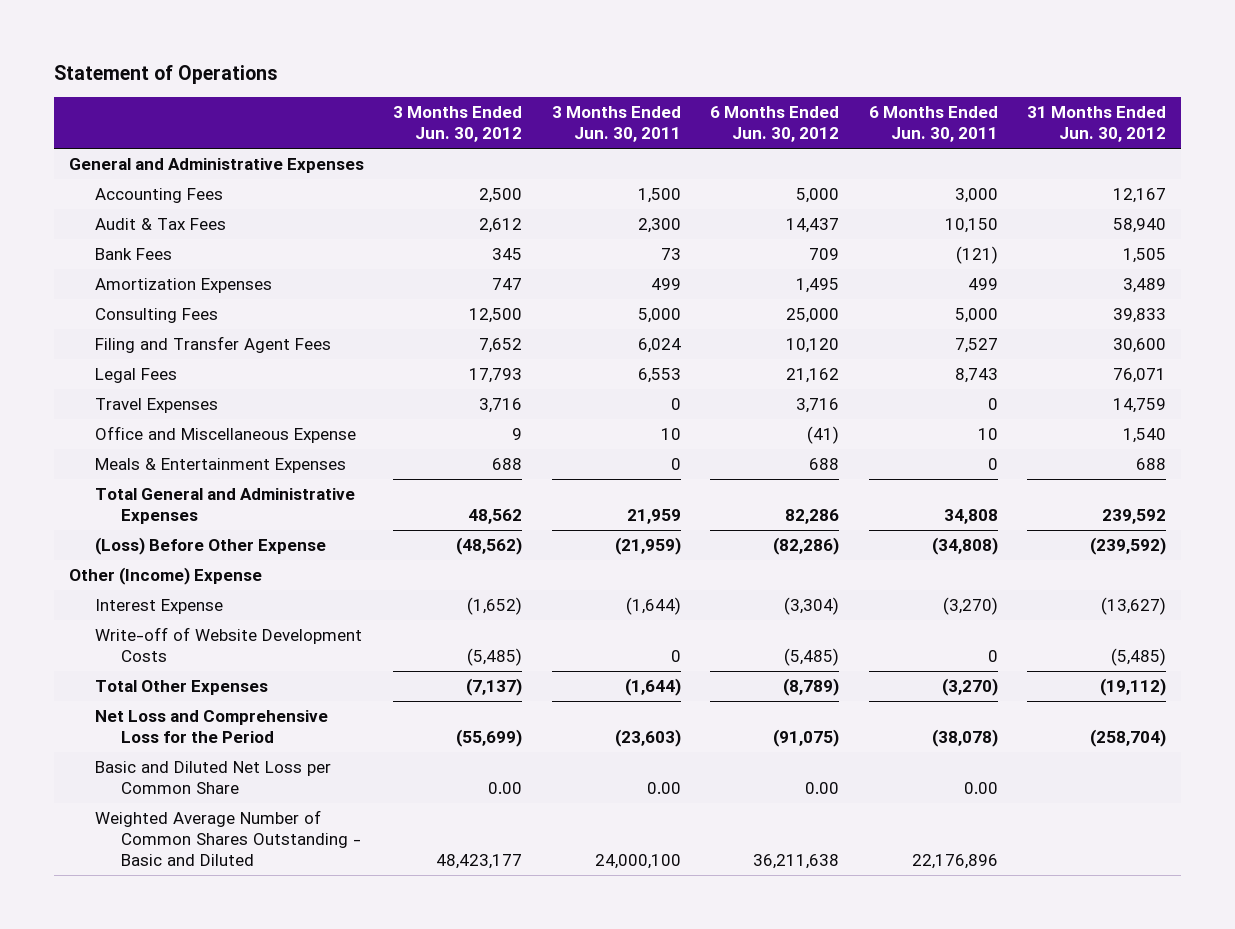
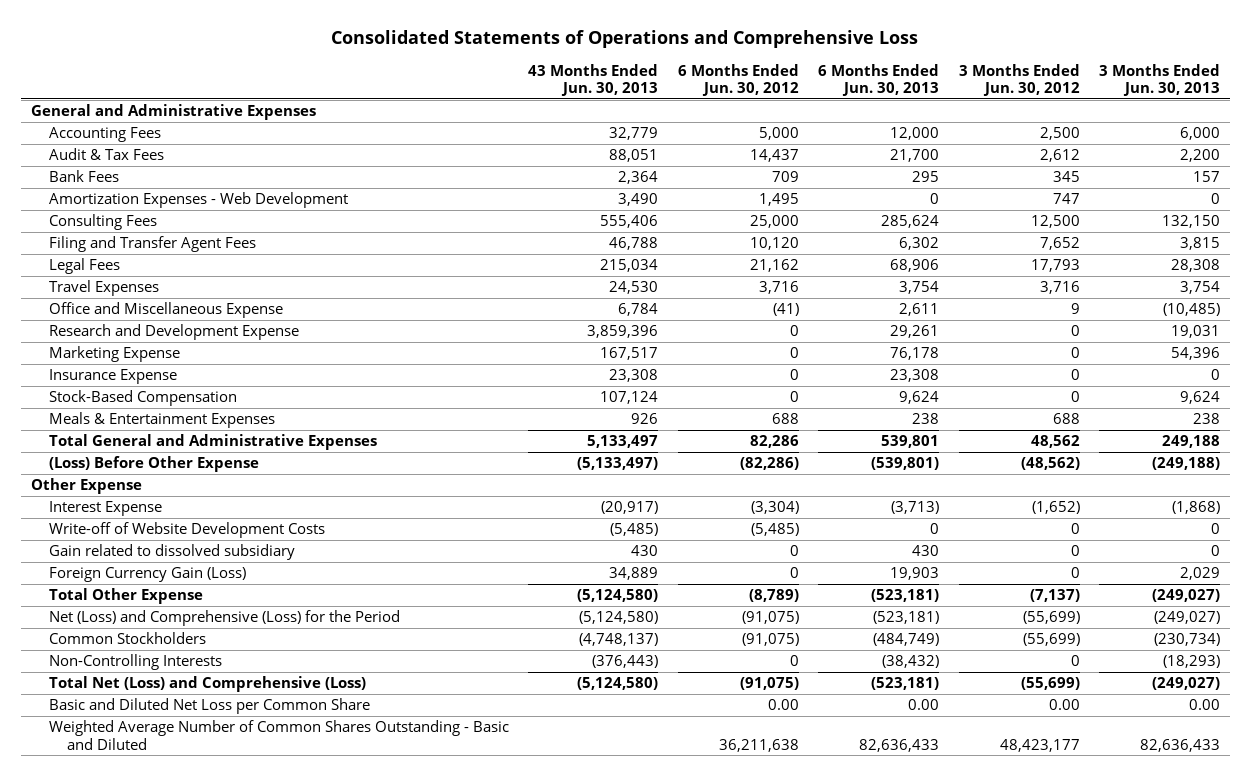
[53,65,277,85] Statement of Operations -> [331,30,919,49] Consolidated Statements of Operations and Comprehensive Loss
[551,106,681,142] 3 Months Ended Jun. 30, 2011 -> none
[868,106,998,142] 6 Months Ended Jun. 30, 2011 -> none
[1026,106,1166,142] 31 Months Ended Jun. 30, 2012 -> none
none -> [528,63,659,97] 43 Months Ended Jun. 30, 2013
none -> [818,63,940,97] 6 Months Ended Jun. 30, 2013
none -> [1099,63,1221,97] 3 Months Ended Jun. 30, 2013
[94,278,272,294] Amortization Expenses -> [48,192,348,209] Amortization Expenses - Web Development
none -> [48,324,299,341] Research and Development Expense
none -> [48,346,180,363] Marketing Expense
none -> [48,369,177,385] Insurance Expense
none -> [48,390,237,407] Stock-Based Compensation
[68,567,262,586] Other (Income) Expense -> [30,478,142,495] Other Expense
[467,647,523,666] (5,485) -> [1070,523,1080,535] 0
none -> [48,544,295,561] Gain related to dissolved subsidiary
none -> [48,567,246,583] Foreign Currency Gain (Loss)
[94,680,268,696] Total Other Expenses -> [48,588,203,605] Total Other Expense
none -> [48,610,400,627] Net (Loss) and Comprehensive (Loss) for the Period
[94,710,328,743] Net Loss and Comprehensive Loss for the Period -> [48,632,206,645] Common Stockholders
none -> [48,654,222,671] Non-Controlling Interests
none -> [48,676,366,693] Total Net (Loss) and Comprehensive (Loss)

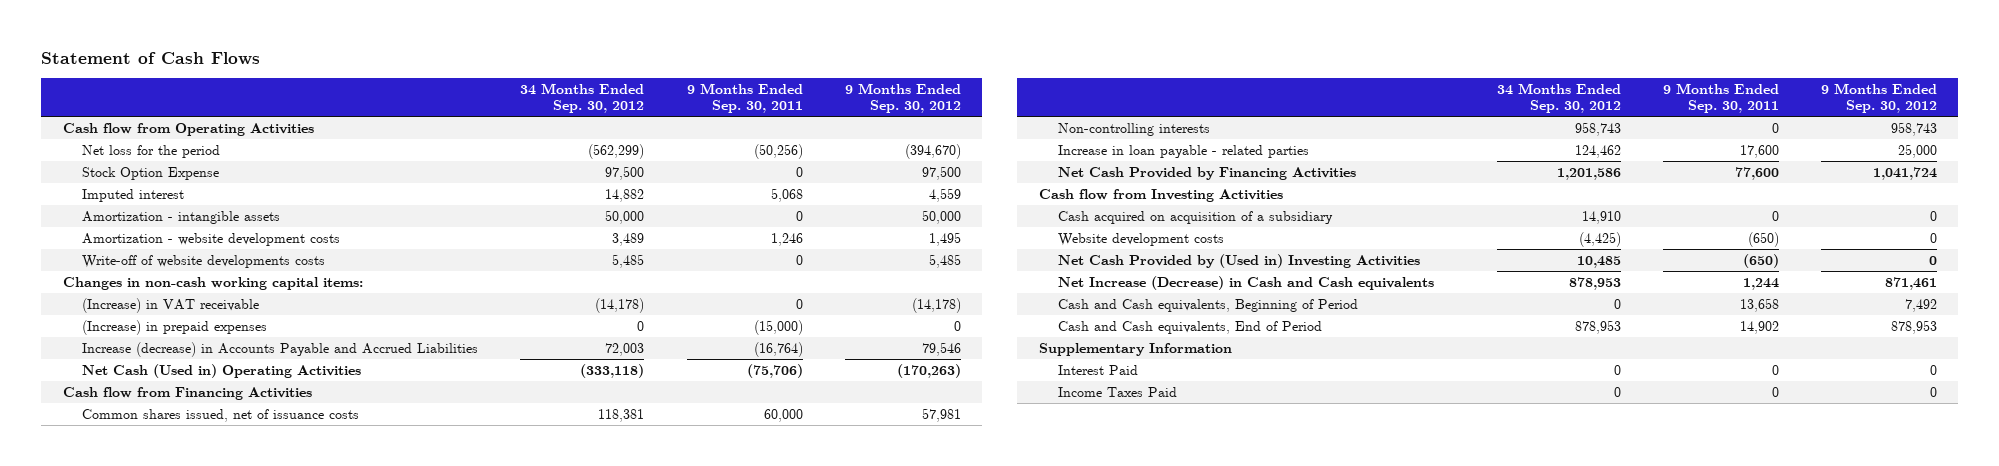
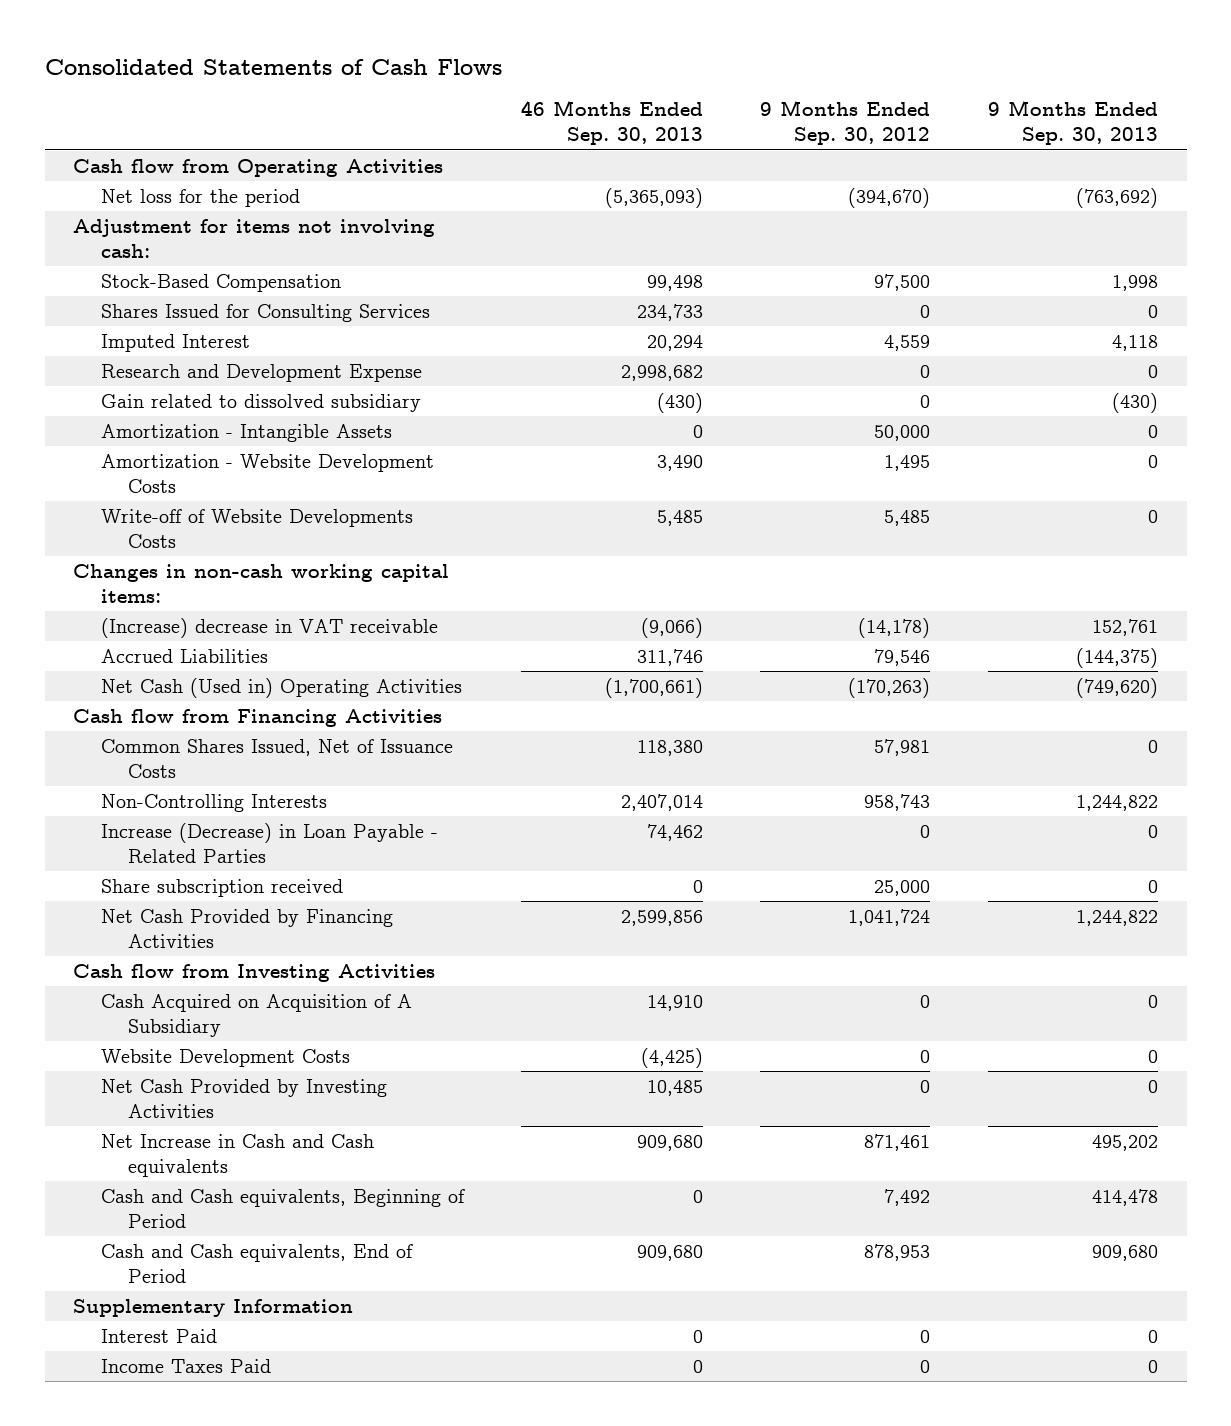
[41,51,261,65] Statement of Cash Flows -> [44,58,502,75] Consolidated Statements of Cash Flows
[520,82,645,114] 34 Months Ended Sep. 30, 2012 -> none
[686,82,803,114] 9 Months Ended Sep. 30, 2011 -> none
none -> [521,99,704,146] 46 Months Ended Sep. 30, 2013
none -> [987,99,1158,146] 9 Months Ended Sep. 30, 2013
none -> [73,218,436,259] Adjustment for items not involving cash:
[82,166,220,180] Stock Option Expense -> [100,273,341,292] Stock-Based Compensation
none -> [100,303,430,322] Shares Issued for Consulting Services
[82,188,185,202] Imputed interest -> [100,333,250,352] Imputed Interest
none -> [100,363,422,382] Research and Development Expense
none -> [100,393,421,412] Gain related to dissolved subsidiary
[82,210,281,224] Amortization - intangible assets -> [100,423,392,442] Amortization - Intangible Assets
[82,232,341,246] Amortization - website development costs -> [100,453,434,494] Amortization - Website Development Costs
[82,254,326,268] Write-off of website developments costs -> [100,508,413,549] Write-off of Website Developments Costs
[82,319,268,335] (Increase) in prepaid expenses -> none
[82,297,260,313] (Increase) in VAT receivable -> [100,617,438,638] (Increase) decrease in VAT receivable
[82,341,479,357] Increase (decrease) in Accounts Payable and Accrued Liabilities -> [100,648,268,663] Accrued Liabilities
[82,408,360,422] Common shares issued, net of issuance costs -> [100,738,453,779] Common Shares Issued, Net of Issuance Costs
[1058,122,1211,136] Non-controlling interests -> [100,793,327,812] Non-Controlling Interests
[1058,144,1310,158] Increase in loan payable - related parties -> [100,822,438,864] Increase (Decrease) in Loan Payable - Related Parties
[1897,143,1937,158] 25,000 -> [920,824,931,838] 0
none -> [100,878,343,897] Share subscription received
[1058,210,1334,224] Cash acquired on acquisition of a subsidiary -> [100,993,412,1038] Cash Acquired on Acquisition of A Subsidiary
[1058,232,1225,246] Website development costs -> [100,1048,350,1067] Website Development Costs
[1058,253,1421,268] Net Cash Provided by (Used in) Investing Activities -> [100,1078,387,1119] Net Cash Provided by Investing Activities
[1058,275,1435,290] Net Increase (Decrease) in Cash and Cash equivalents -> [100,1133,374,1178] Net Increase in Cash and Cash equivalents

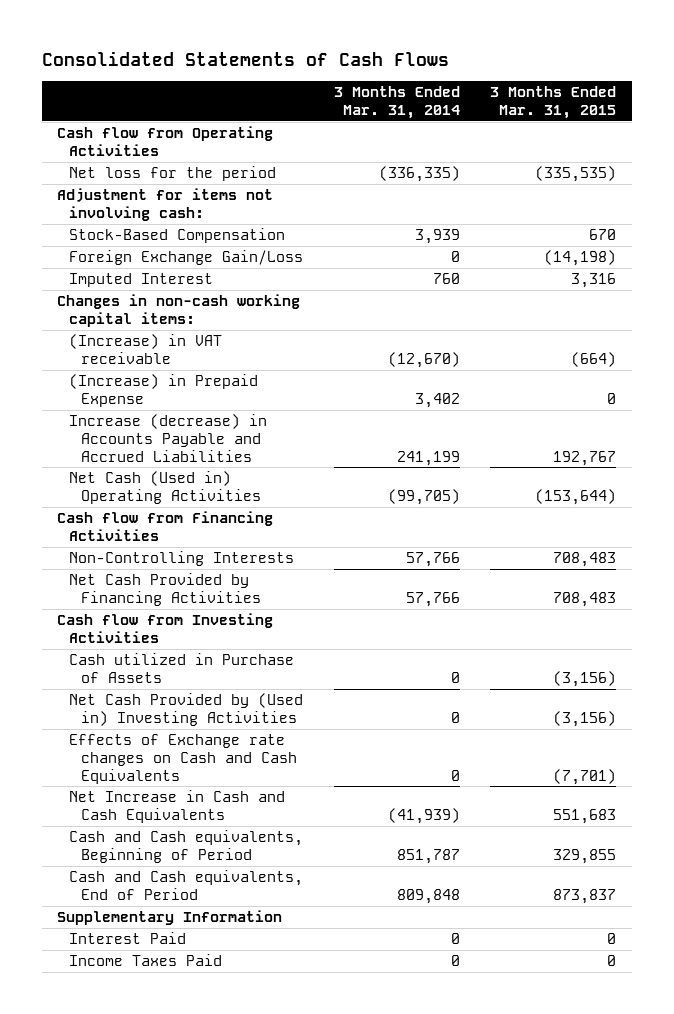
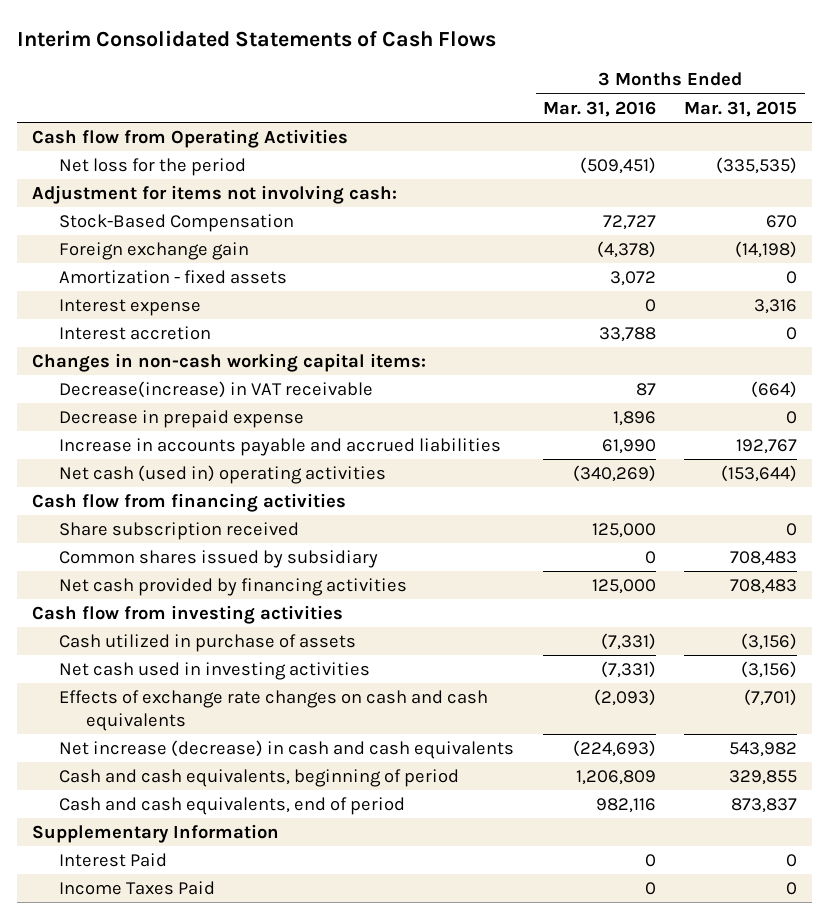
[41,50,449,66] Consolidated Statements of Cash Flows -> [17,30,497,48] Interim Consolidated Statements of Cash Flows
[333,86,460,119] 3 Months Ended Mar. 31, 2014 -> none
none -> [542,100,656,117] Mar. 31, 2016
[69,250,304,266] Foreign Exchange Gain/Loss -> [59,242,250,261] Foreign exchange gain
none -> [59,270,288,285] Amortization - fixed assets
none -> [59,299,202,317] Interest expense
[69,273,214,288] Imputed Interest -> [59,326,212,341] Interest accretion
[571,273,617,289] 3,316 -> [786,327,798,341] 0
[69,334,223,365] (Increase) in VAT receivable -> [59,381,374,399] Decrease(increase) in VAT receivable
[69,374,259,408] (Increase) in Prepaid Expense -> [59,410,305,429] Decrease in prepaid expense
[69,414,268,462] Increase (decrease) in Accounts Payable and Accrued Liabilities -> [59,438,502,457] Increase in accounts payable and accrued liabilities
[69,471,261,505] Net Cash (Used in) Operating Activities -> [59,465,387,485] Net cash (used in) operating activities
[57,511,274,542] Cash flow from Financing Activities -> [31,493,346,513] Cash flow from financing activities
none -> [59,522,300,541] Share subscription received
[69,551,295,567] Non-Controlling Interests -> [59,550,379,569] Common shares issued by subsidiary
[69,573,261,607] Net Cash Provided by Financing Activities -> [59,578,408,597] Net cash provided by financing activities
[57,613,274,644] Cash flow from Investing Activities -> [31,605,343,625] Cash flow from investing activities
[69,653,295,684] Cash utilized in Purchase of Assets -> [59,634,357,653] Cash utilized in purchase of assets
[69,693,304,727] Net Cash Provided by (Used in) Investing Activities -> [59,662,371,681] Net cash used in investing activities
[69,734,297,784] Effects of Exchange rate changes on Cash and Cash Equivalents -> [59,690,489,732] Effects of exchange rate changes on cash and cash equivalents
[69,790,286,824] Net Increase in Cash and Cash Equivalents -> [59,740,515,760] Net increase (decrease) in cash and cash equivalents
[553,809,617,825] 551,683 -> [729,742,798,758] 543,982
[69,830,304,864] Cash and Cash equivalents, Beginning of Period -> [59,769,460,788] Cash and cash equivalents, beginning of period
[69,870,304,901] Cash and Cash equivalents, End of Period -> [59,797,406,816] Cash and cash equivalents, end of period

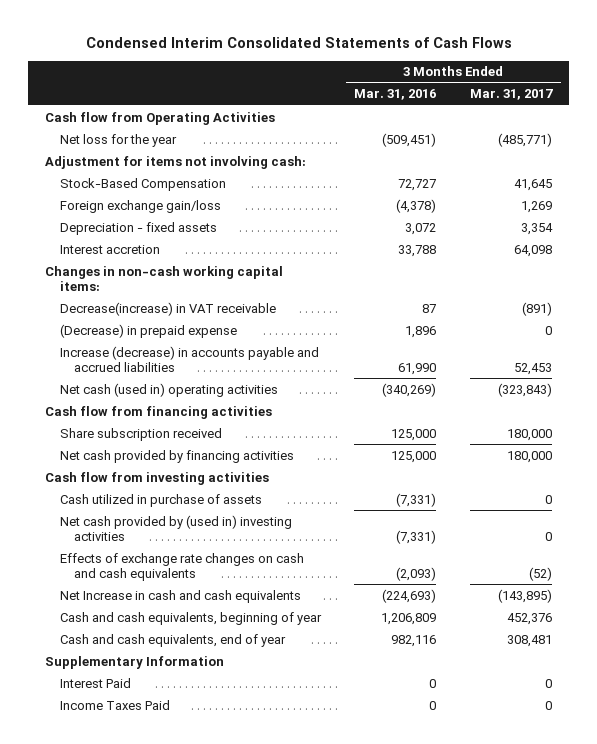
[17,30,497,48] Interim Consolidated Statements of Cash Flows -> [85,36,512,48] Condensed Interim Consolidated Statements of Cash Flows
[684,100,798,117] Mar. 31, 2015 -> none
none -> [470,89,554,101] Mar. 31, 2017
[59,158,247,177] Net loss for the period -> [59,133,177,147] Net loss for the year
[59,299,202,317] Interest expense -> none
[59,242,250,261] Foreign exchange gain -> [59,199,221,213] Foreign exchange gain/loss
[59,270,288,285] Amortization - fixed assets -> [59,221,217,235] Depreciation - fixed assets
[59,410,305,429] Decrease in prepaid expense -> [59,323,237,338] (Decrease) in prepaid expense
[59,438,502,457] Increase in accounts payable and accrued liabilities -> [59,345,319,372] Increase (decrease) in accounts payable and accrued liabilities
[59,550,379,569] Common shares issued by subsidiary -> none
[59,662,371,681] Net cash used in investing activities -> [59,514,292,541] Net cash provided by (used in) investing activities
[59,740,515,760] Net increase (decrease) in cash and cash equivalents -> [59,589,301,603] Net Increase in cash and cash equivalents
[59,769,460,788] Cash and cash equivalents, beginning of period -> [59,611,322,625] Cash and cash equivalents, beginning of year
[59,797,406,816] Cash and cash equivalents, end of period -> [59,633,286,647] Cash and cash equivalents, end of year

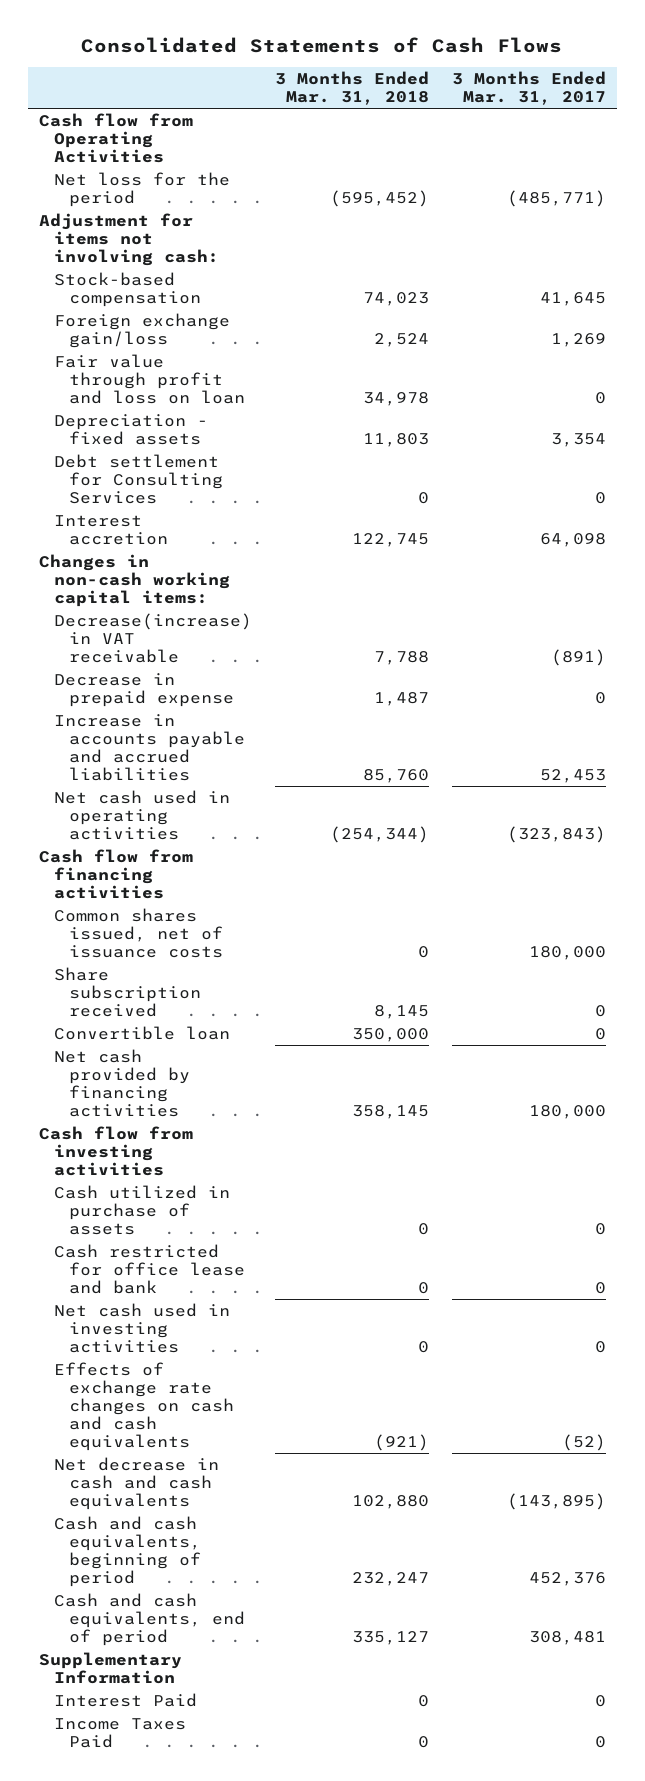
[85,36,512,48] Condensed Interim Consolidated Statements of Cash Flows -> [81,36,563,53] Consolidated Statements of Cash Flows
[354,89,437,101] Mar. 31, 2016 -> none
none -> [274,71,429,106] 3 Months Ended Mar. 31, 2018
[59,133,177,147] Net loss for the year -> [54,171,231,207] Net loss for the period
[59,177,226,191] Stock-Based Compensation -> [54,271,201,307] Stock-based compensation
none -> [54,353,245,405] Fair value through profit and loss on loan
none -> [54,453,223,505] Debt settlement for Consulting Services
[59,323,237,338] (Decrease) in prepaid expense -> [54,672,234,707] Decrease in prepaid expense
[59,345,319,372] Increase (decrease) in accounts payable and accrued liabilities -> [54,713,245,782] Increase in accounts payable and accrued liabilities
[59,382,278,397] Net cash (used in) operating activities -> [54,789,231,841] Net cash used in operating activities
none -> [54,907,223,959] Common shares issued, net of issuance costs
[507,428,553,441] 180,000 -> [594,1005,606,1018] 0
none -> [54,1025,231,1040] Convertible loan
none -> [54,1243,245,1295] Cash restricted for office lease and bank
[59,514,292,541] Net cash provided by (used in) investing activities -> [54,1302,231,1354] Net cash used in investing activities
[59,589,301,603] Net Increase in cash and cash equivalents -> [54,1456,220,1511] Net decrease in cash and cash equivalents
[59,611,322,625] Cash and cash equivalents, beginning of year -> [54,1515,201,1588] Cash and cash equivalents, beginning of period
[59,633,286,647] Cash and cash equivalents, end of year -> [54,1592,245,1647] Cash and cash equivalents, end of period

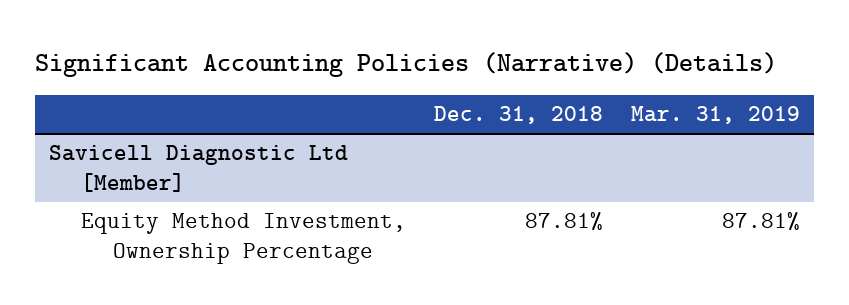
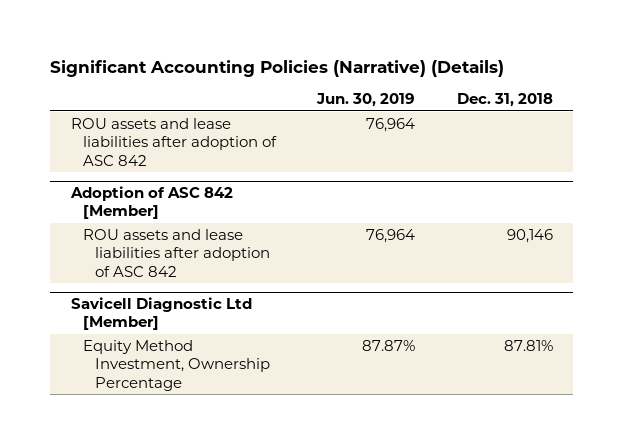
[630,106,800,125] Mar. 31, 2019 -> none
none -> [316,93,416,108] Jun. 30, 2019
none -> [70,117,278,166] ROU assets and lease liabilities after adoption of ASC 842
none -> [69,185,233,220] Adoption of ASC 842 [Member]
none -> [83,228,271,277] ROU assets and lease liabilities after adoption of ASC 842

